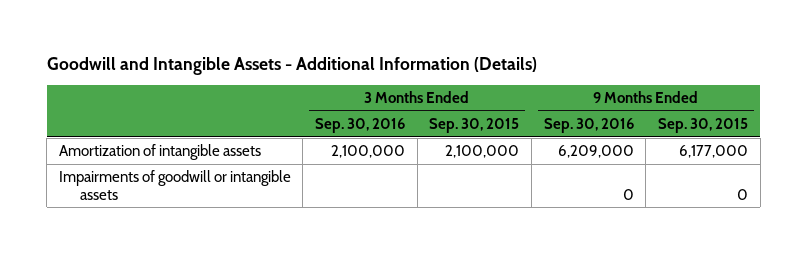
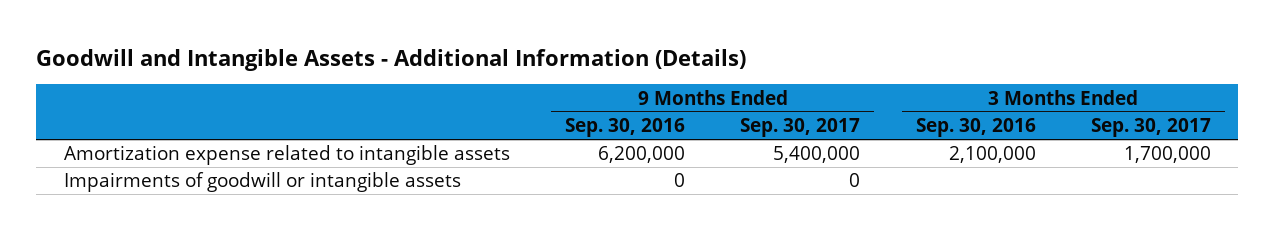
[429,118,520,134] Sep. 30, 2015 -> none
[657,118,748,134] Sep. 30, 2015 -> none
none -> [740,118,861,138] Sep. 30, 2017
none -> [1090,118,1211,138] Sep. 30, 2017
[58,144,261,161] Amortization of intangible assets -> [64,145,511,166] Amortization expense related to intangible assets
[557,145,634,159] 6,209,000 -> [598,146,686,164] 6,200,000

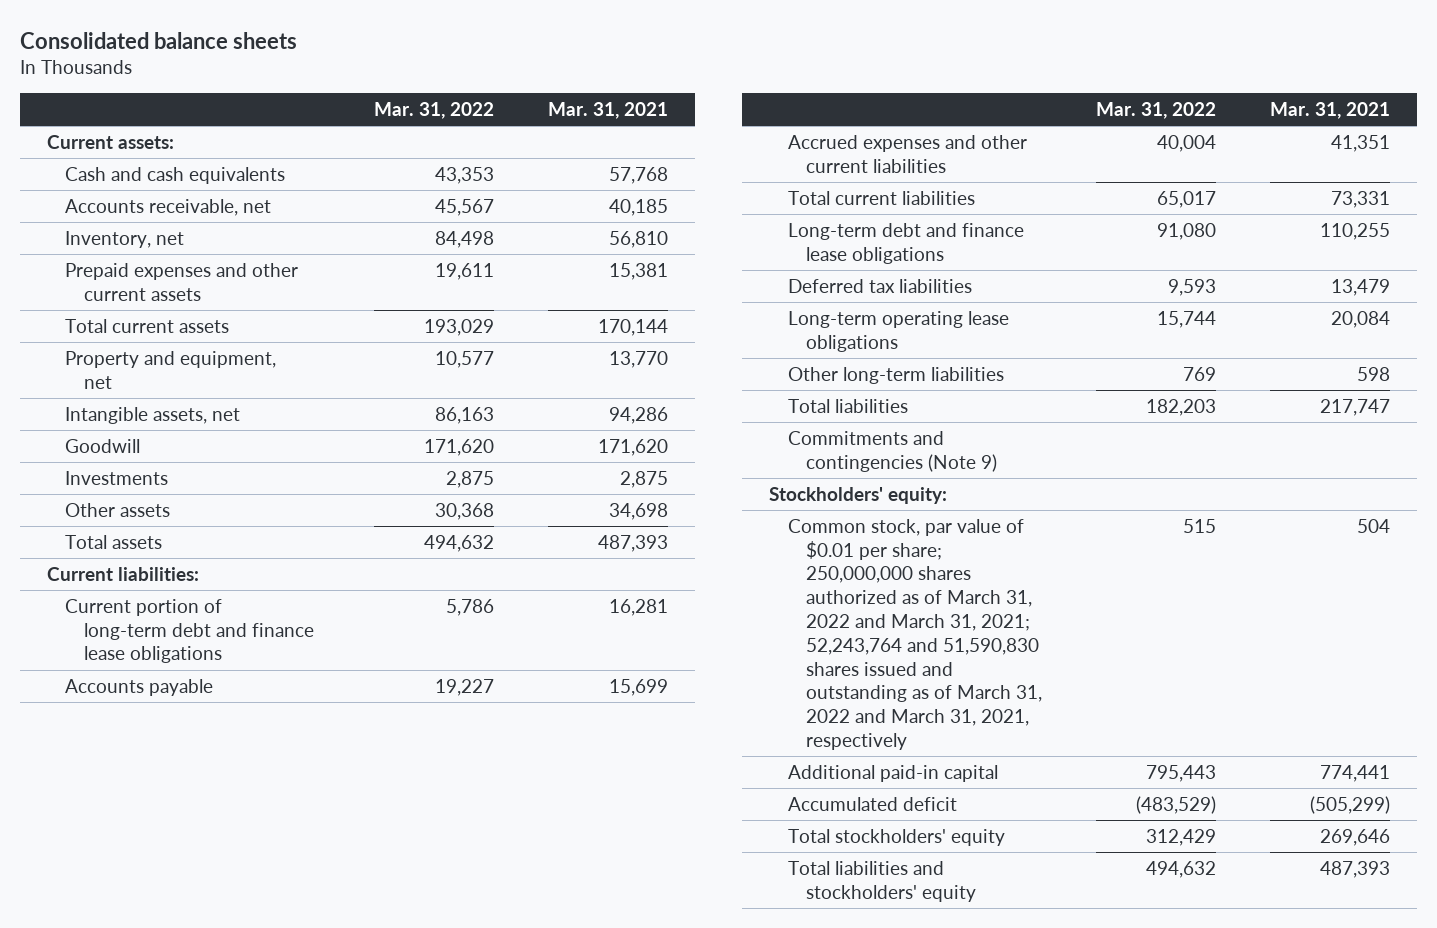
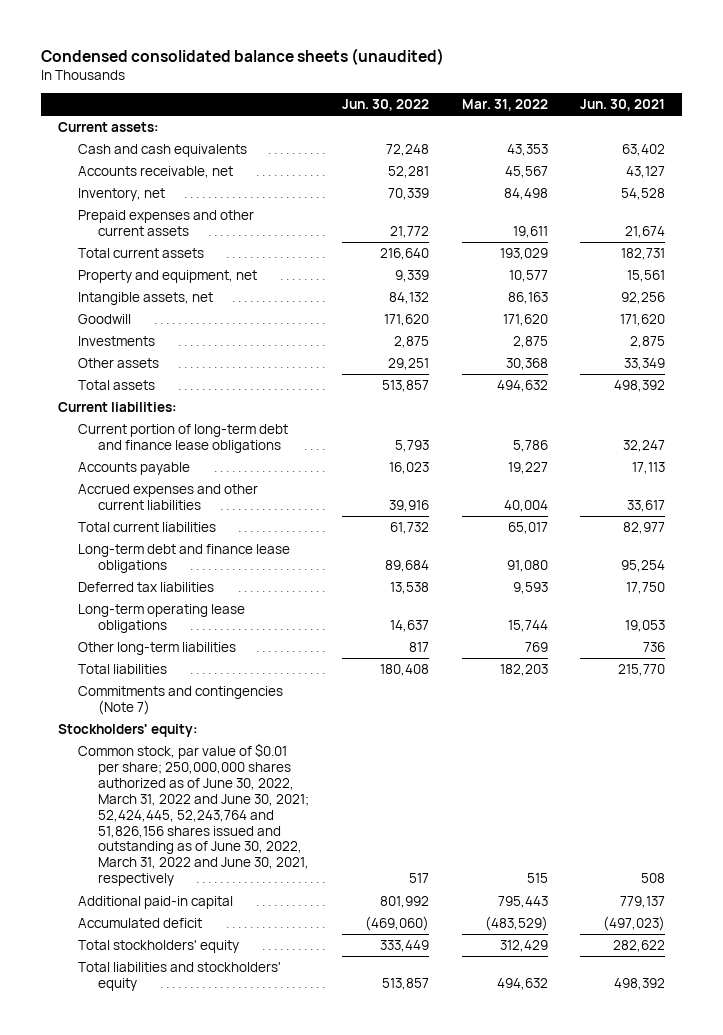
[19,31,297,49] Consolidated balance sheets -> [41,48,445,66] Condensed consolidated balance sheets (unaudited)
[547,101,668,119] Mar. 31, 2021 -> none
none -> [341,99,429,112] Jun. 30, 2022
none -> [580,99,666,112] Jun. 30, 2021
[787,430,997,472] Commitments and contingencies (Note 9) -> [77,685,283,715] Commitments and contingencies (Note 7)
[787,518,1042,750] Common stock, par value of $0.01 per share; 250,000,000 shares authorized as of March 31, 2022 and March 31, 2021; 52,243,764 and 51,590,830 shares issued and outstanding as of March 31, 2022 and March 31, 2021, respectively -> [77,742,310,887] Common stock, par value of $0.01 per share; 250,000,000 shares authorized as of June 30, 2022, March 31, 2022 and June 30, 2021; 52,424,445, 52,243,764 and 51,826,156 shares issued and outstanding as of June 30, 2022, March 31, 2022 and June 30, 2021, respectively

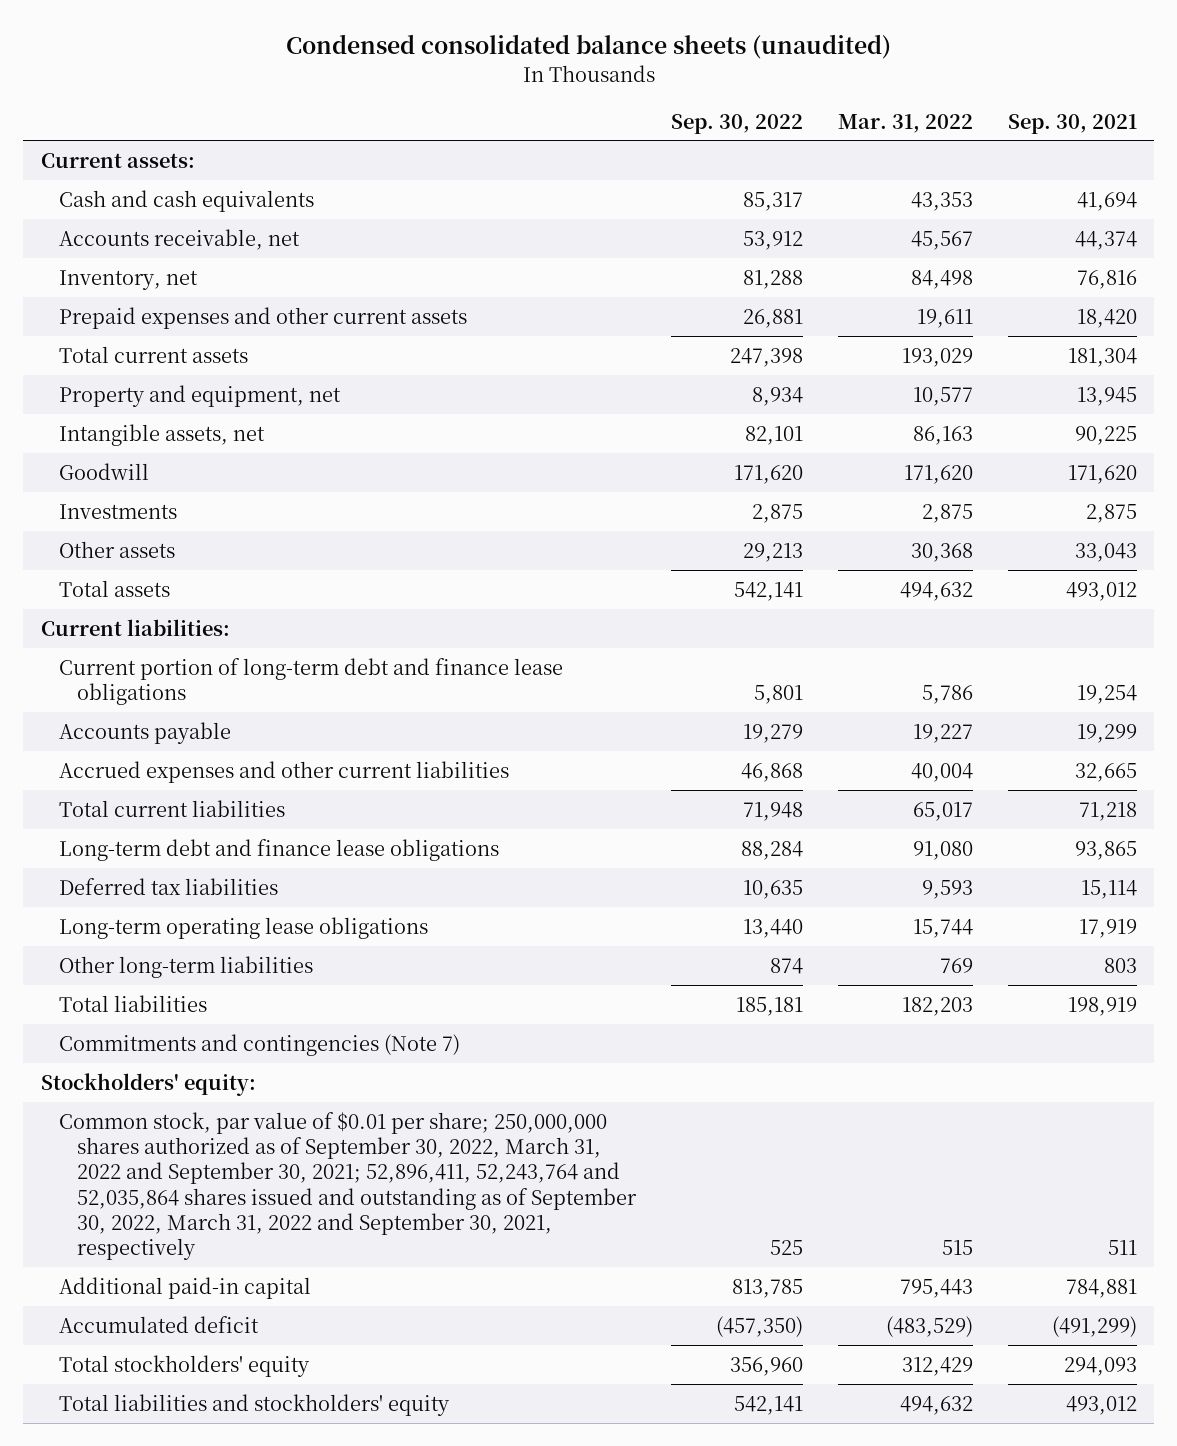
[341,99,429,112] Jun. 30, 2022 -> none
[580,99,666,112] Jun. 30, 2021 -> none
none -> [671,113,804,134] Sep. 30, 2022
none -> [1007,113,1137,134] Sep. 30, 2021
[77,742,310,887] Common stock, par value of $0.01 per share; 250,000,000 shares authorized as of June 30, 2022, March 31, 2022 and June 30, 2021; 52,424,445, 52,243,764 and 51,826,156 shares issued and outstanding as of June 30, 2022, March 31, 2022 and June 30, 2021, respectively -> [58,1111,638,1261] Common stock, par value of $0.01 per share; 250,000,000 shares authorized as of September 30, 2022, March 31, 2022 and September 30, 2021; 52,896,411, 52,243,764 and 52,035,864 shares issued and outstanding as of September 30, 2022, March 31, 2022 and September 30, 2021, respectively

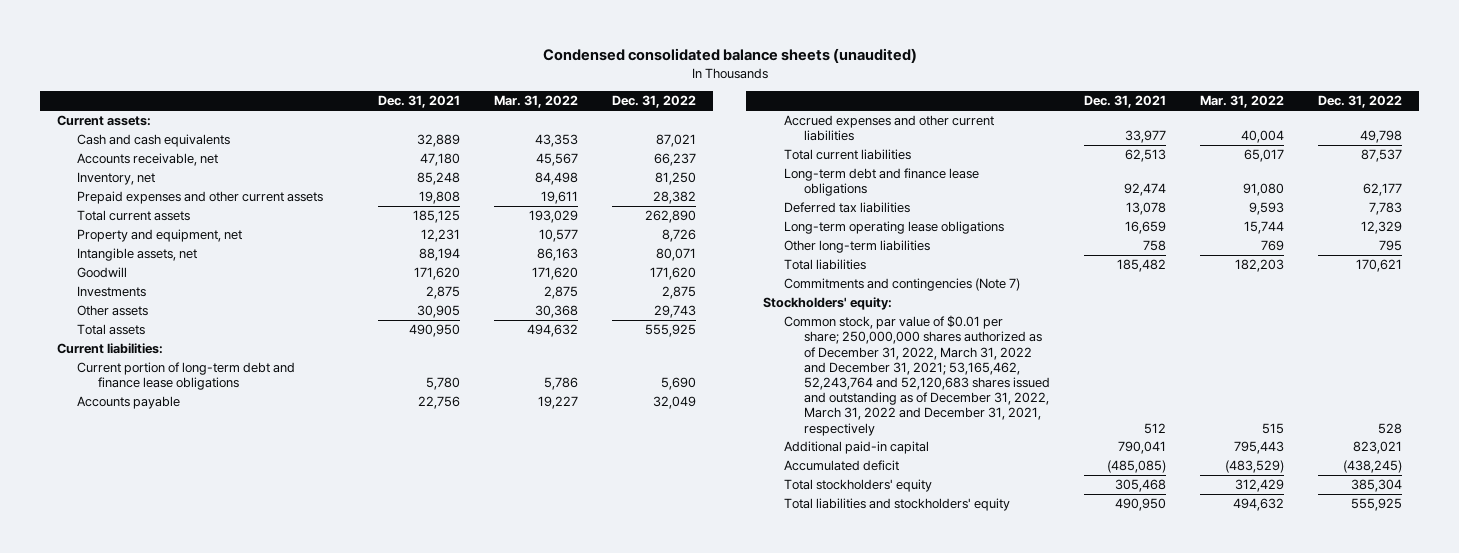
[671,113,804,134] Sep. 30, 2022 -> none
[1007,113,1137,134] Sep. 30, 2021 -> none
none -> [377,95,460,109] Dec. 31, 2021
none -> [612,95,697,109] Dec. 31, 2022
[58,1111,638,1261] Common stock, par value of $0.01 per share; 250,000,000 shares authorized as of September 30, 2022, March 31, 2022 and September 30, 2021; 52,896,411, 52,243,764 and 52,035,864 shares issued and outstanding as of September 30, 2022, March 31, 2022 and September 30, 2021, respectively -> [783,315,1050,436] Common stock, par value of $0.01 per share; 250,000,000 shares authorized as of December 31, 2022, March 31, 2022 and December 31, 2021; 53,165,462, 52,243,764 and 52,120,683 shares issued and outstanding as of December 31, 2022, March 31, 2022 and December 31, 2021, respectively

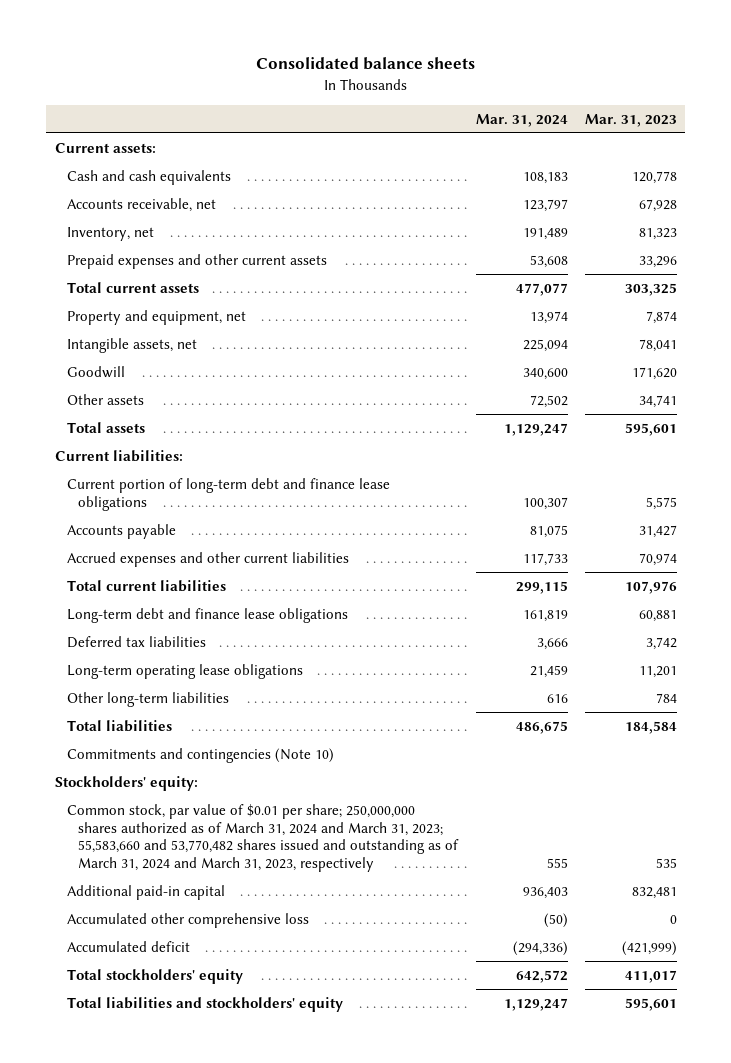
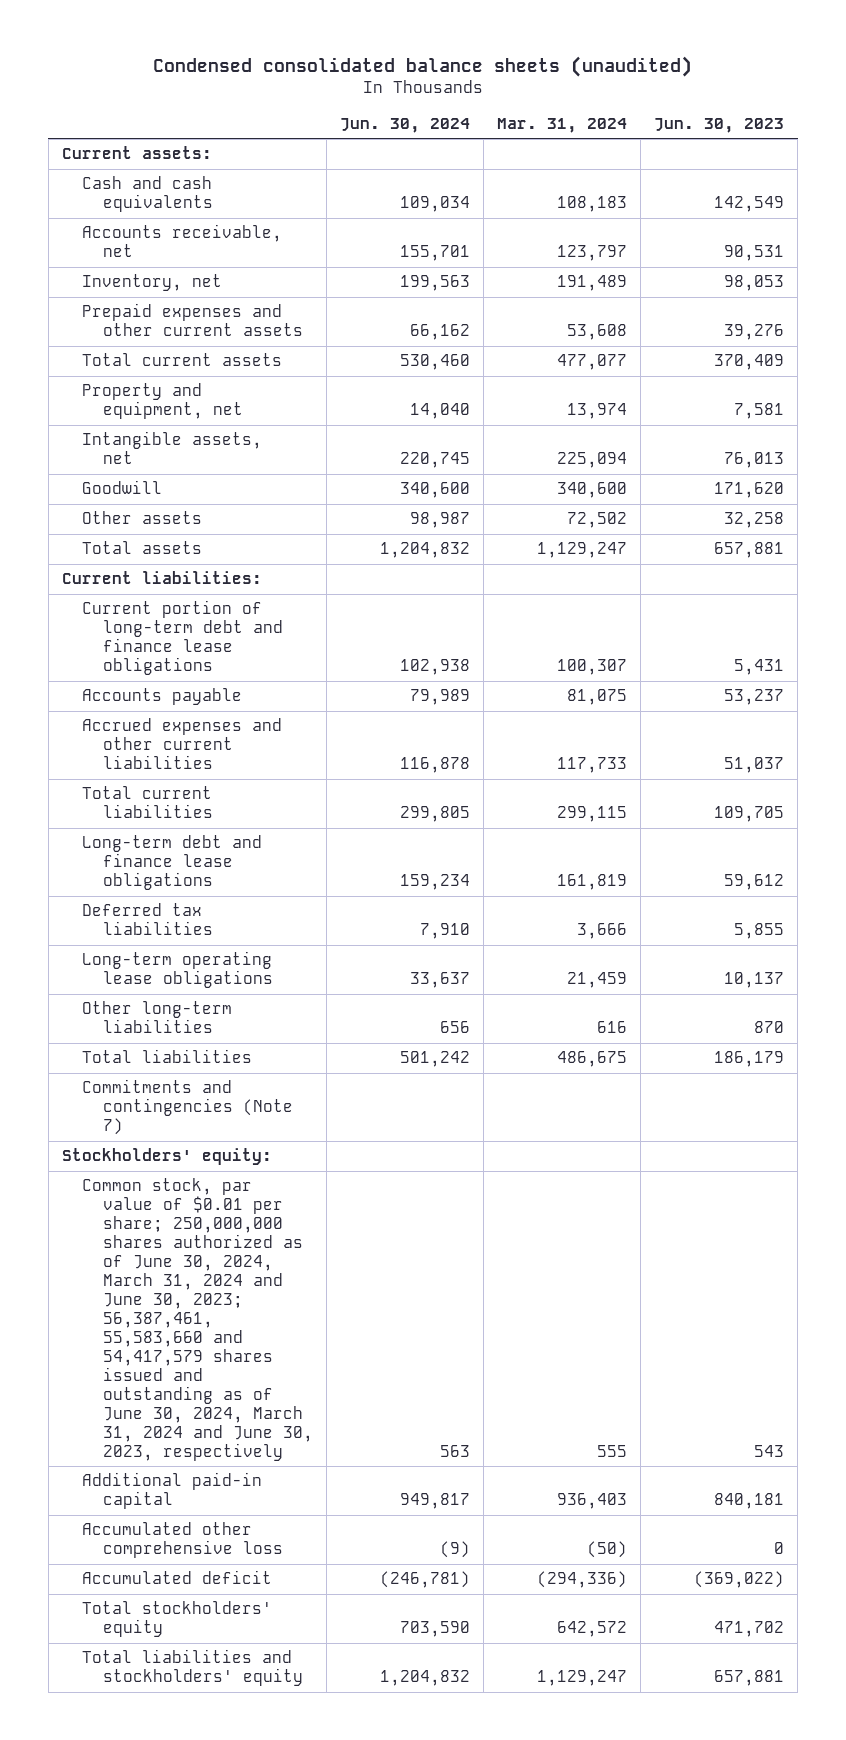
[255,57,475,71] Consolidated balance sheets -> [152,56,692,78] Condensed consolidated balance sheets (unaudited)
[584,113,677,127] Mar. 31, 2023 -> none
none -> [339,117,470,133] Jun. 30, 2024
none -> [653,117,784,133] Jun. 30, 2023
[66,747,334,763] Commitments and contingencies (Note 10) -> [82,1079,293,1136] Commitments and contingencies (Note 7)
[66,803,460,873] Common stock, par value of $0.01 per share; 250,000,000 shares authorized as of March 31, 2024 and March 31, 2023; 55,583,660 and 53,770,482 shares issued and outstanding as of March 31, 2024 and March 31, 2023, respectively -> [82,1178,313,1461] Common stock, par value of $0.01 per share; 250,000,000 shares authorized as of June 30, 2024, March 31, 2024 and June 30, 2023; 56,387,461, 55,583,660 and 54,417,579 shares issued and outstanding as of June 30, 2024, March 31, 2024 and June 30, 2023, respectively

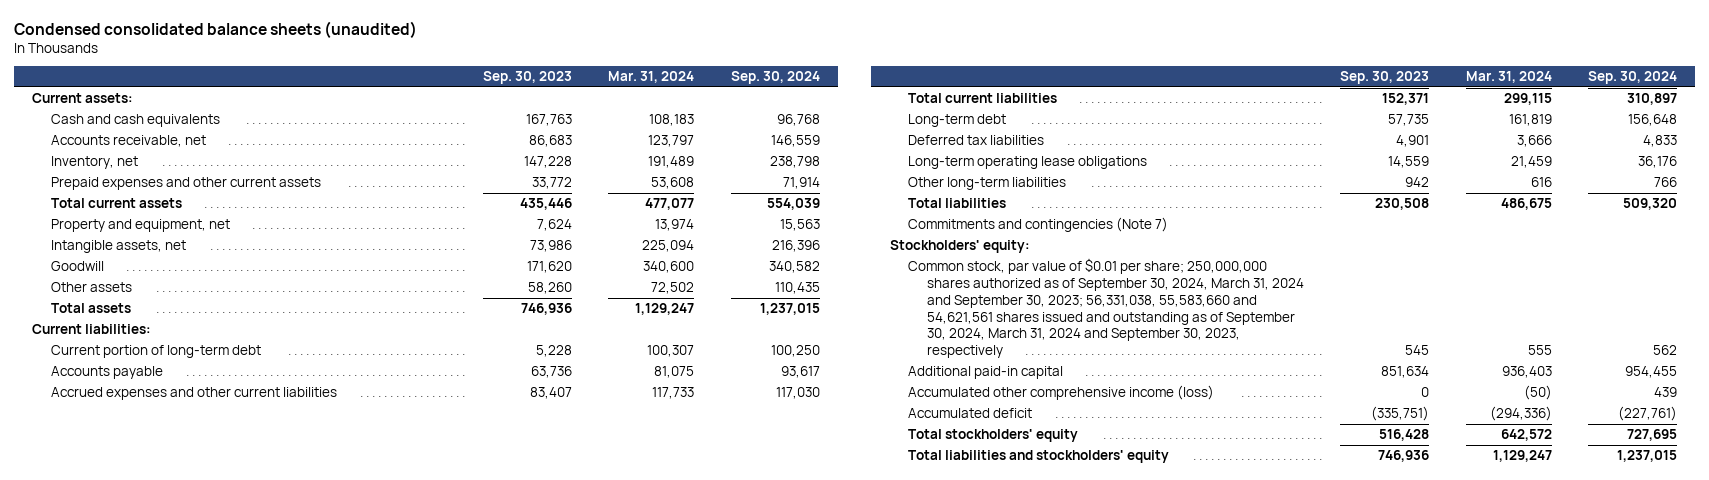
[339,117,470,133] Jun. 30, 2024 -> none
[653,117,784,133] Jun. 30, 2023 -> none
none -> [483,71,573,85] Sep. 30, 2023
none -> [730,71,820,85] Sep. 30, 2024
[82,600,283,676] Current portion of long-term debt and finance lease obligations -> [50,345,261,359] Current portion of long-term debt
[82,835,263,891] Long-term debt and finance lease obligations -> [908,114,1007,128] Long-term debt
[82,1178,313,1461] Common stock, par value of $0.01 per share; 250,000,000 shares authorized as of June 30, 2024, March 31, 2024 and June 30, 2023; 56,387,461, 55,583,660 and 54,417,579 shares issued and outstanding as of June 30, 2024, March 31, 2024 and June 30, 2023, respectively -> [908,258,1304,359] Common stock, par value of $0.01 per share; 250,000,000 shares authorized as of September 30, 2024, March 31, 2024 and September 30, 2023; 56,331,038, 55,583,660 and 54,621,561 shares issued and outstanding as of September 30, 2024, March 31, 2024 and September 30, 2023, respectively
[82,1522,283,1559] Accumulated other comprehensive loss -> [908,385,1215,401] Accumulated other comprehensive income (loss)

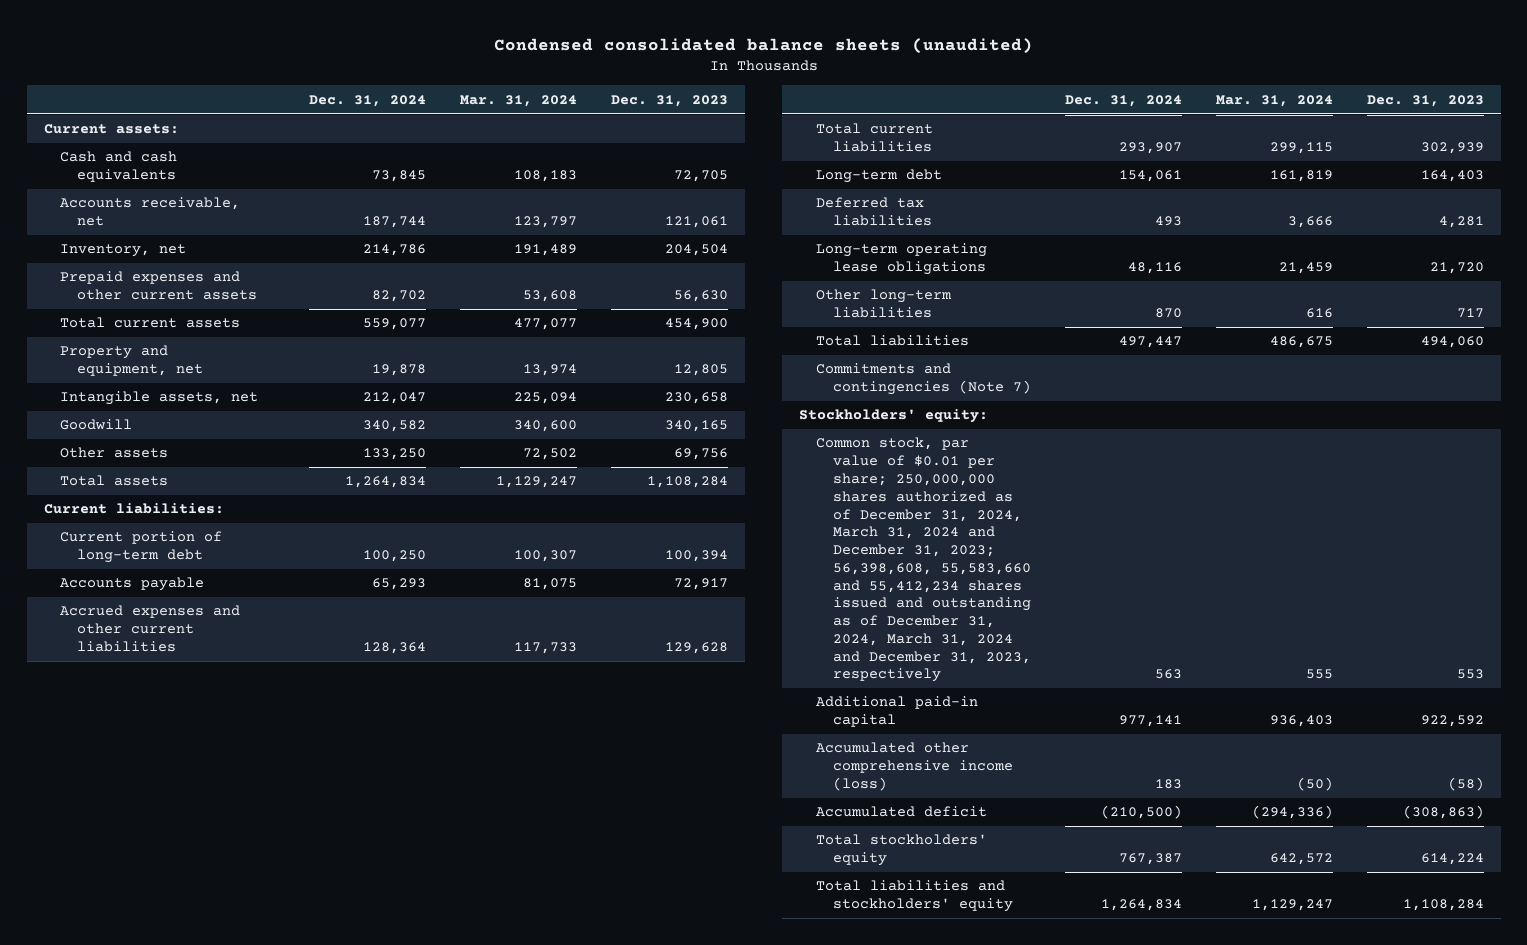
[483,71,573,85] Sep. 30, 2023 -> none
[730,71,820,85] Sep. 30, 2024 -> none
none -> [308,94,426,107] Dec. 31, 2024
none -> [610,94,728,107] Dec. 31, 2023
[908,258,1304,359] Common stock, par value of $0.01 per share; 250,000,000 shares authorized as of September 30, 2024, March 31, 2024 and September 30, 2023; 56,331,038, 55,583,660 and 54,621,561 shares issued and outstanding as of September 30, 2024, March 31, 2024 and September 30, 2023, respectively -> [816,437,1031,683] Common stock, par value of $0.01 per share; 250,000,000 shares authorized as of December 31, 2024, March 31, 2024 and December 31, 2023; 56,398,608, 55,583,660 and 55,412,234 shares issued and outstanding as of December 31, 2024, March 31, 2024 and December 31, 2023, respectively

